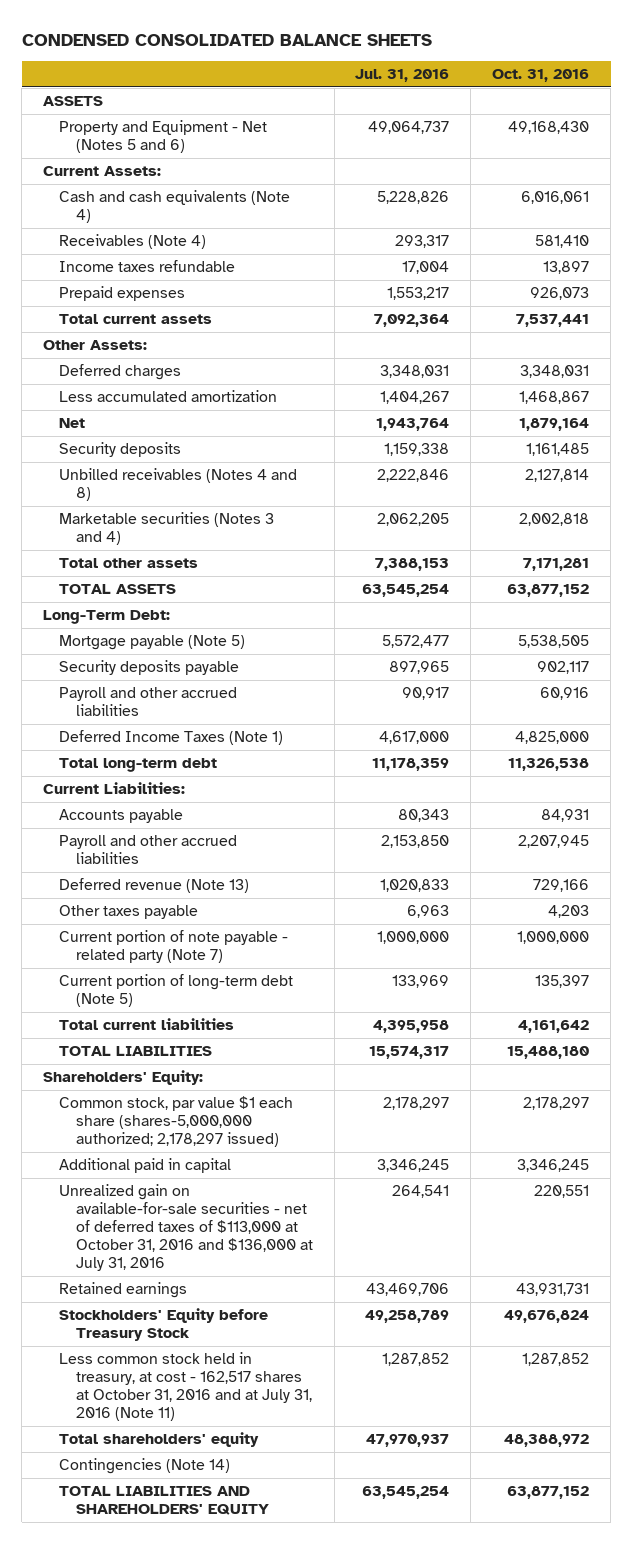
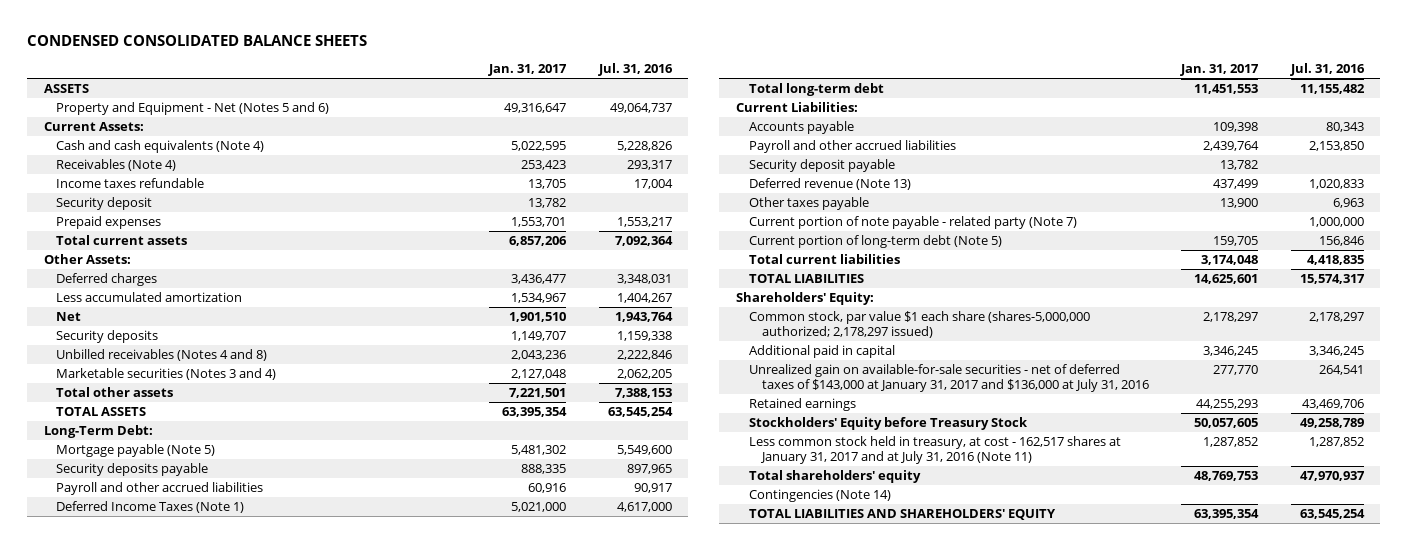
[492,69,590,83] Oct. 31, 2016 -> none
none -> [488,63,568,76] Jan. 31, 2017
none -> [56,197,153,211] Security deposit
[382,635,450,649] 5,572,477 -> [616,445,672,456] 5,549,600
[372,758,450,772] 11,178,359 -> [1300,84,1366,95] 11,155,482
none -> [748,159,895,173] Security deposit payable
[392,975,450,989] 133,969 -> [1319,236,1365,247] 156,846
[373,1020,450,1034] 4,395,958 -> [1307,255,1365,266] 4,418,835
[59,1184,313,1272] Unrealized gain on available-for-sale securities - net of deferred taxes of $113,000 at October 31, 2016 and $136,000 at July 31, 2016 -> [748,364,1149,392] Unrealized gain on available-for-sale securities - net of deferred taxes of $143,000 at January 31, 2017 and $136,000 at July 31, 2016
[59,1352,312,1422] Less common stock held in treasury, at cost - 162,517 shares at October 31, 2016 and at July 31, 2016 (Note 11) -> [748,436,1121,464] Less common stock held in treasury, at cost - 162,517 shares at January 31, 2017 and at July 31, 2016 (Note 11)

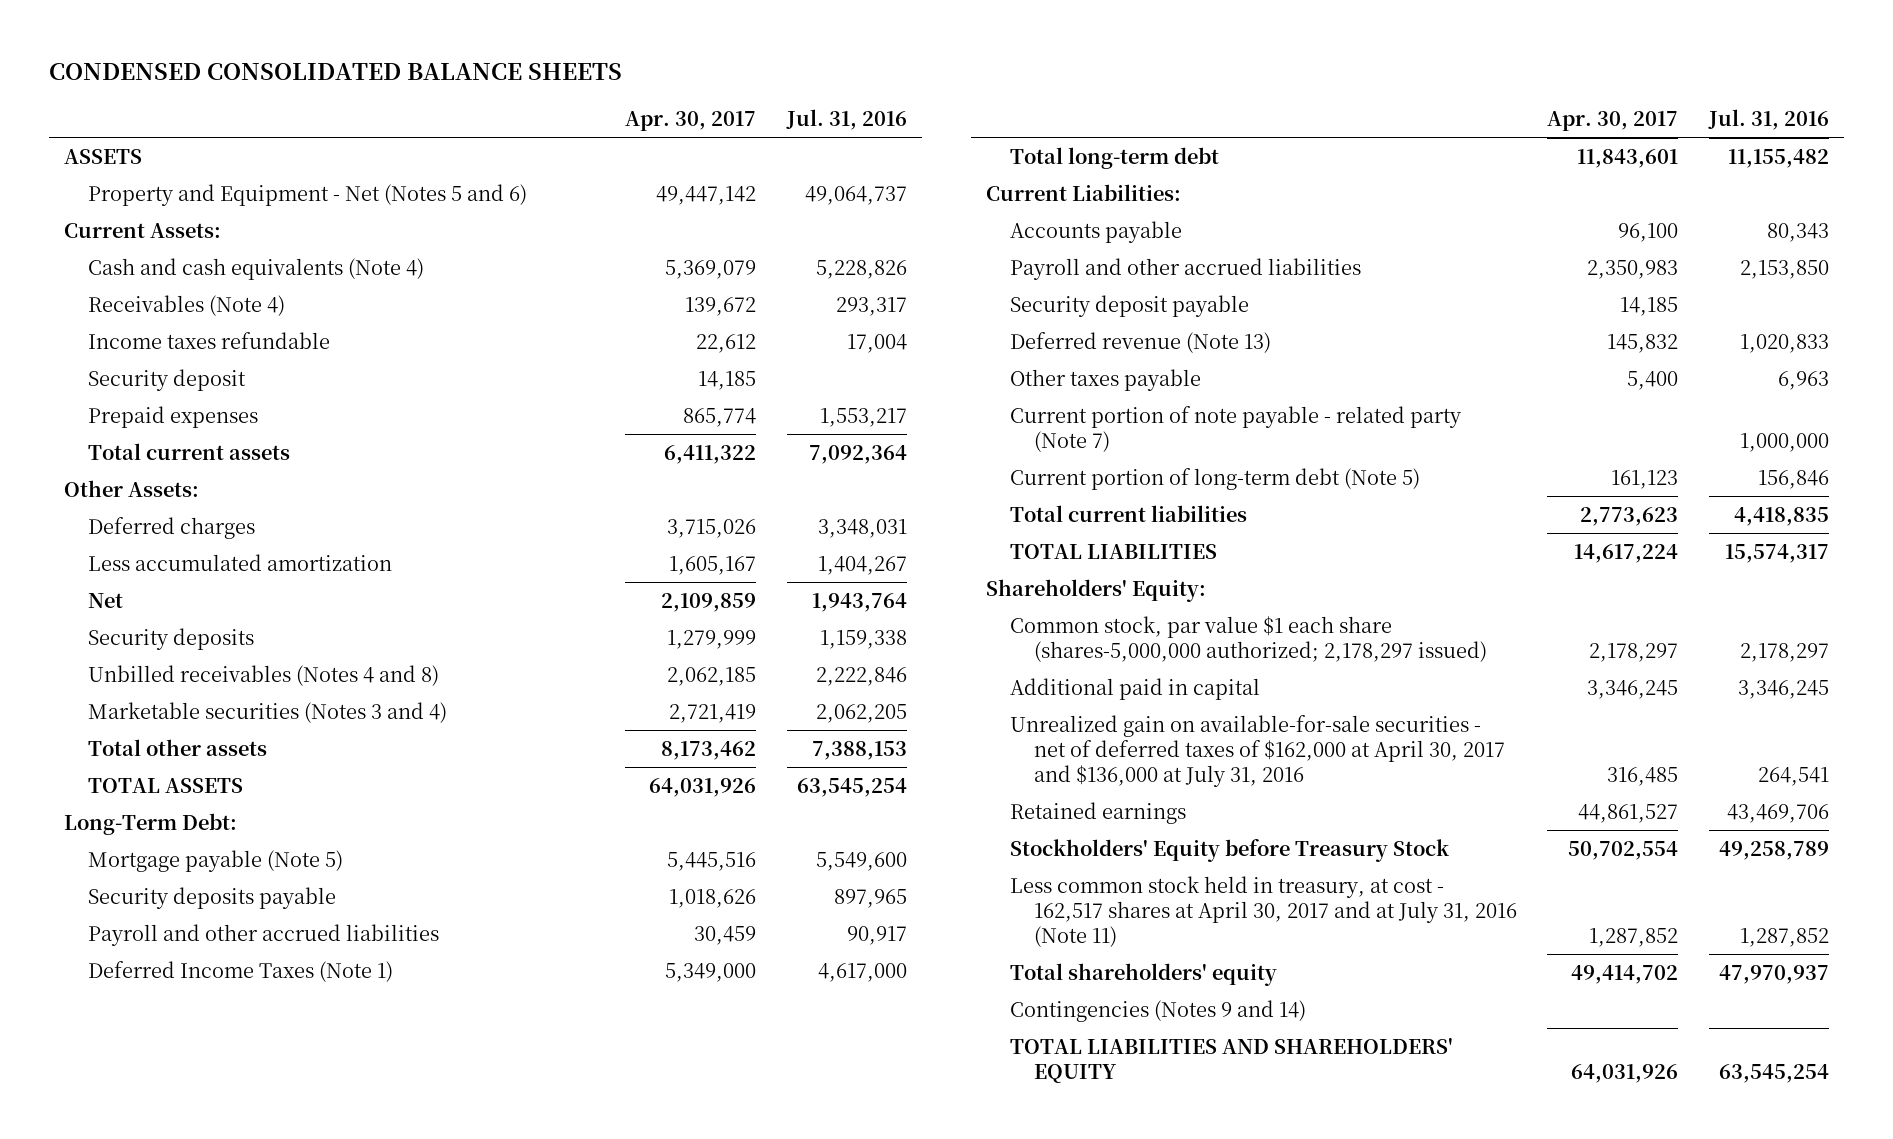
[488,63,568,76] Jan. 31, 2017 -> none
none -> [625,110,757,131] Apr. 30, 2017
[748,364,1149,392] Unrealized gain on available-for-sale securities - net of deferred taxes of $143,000 at January 31, 2017 and $136,000 at July 31, 2016 -> [1010,714,1506,787] Unrealized gain on available-for-sale securities - net of deferred taxes of $162,000 at April 30, 2017 and $136,000 at July 31, 2016
[748,436,1121,464] Less common stock held in treasury, at cost - 162,517 shares at January 31, 2017 and at July 31, 2016 (Note 11) -> [1010,875,1518,947] Less common stock held in treasury, at cost - 162,517 shares at April 30, 2017 and at July 31, 2016 (Note 11)
[748,489,891,503] Contingencies (Note 14) -> [1010,999,1307,1022] Contingencies (Notes 9 and 14)

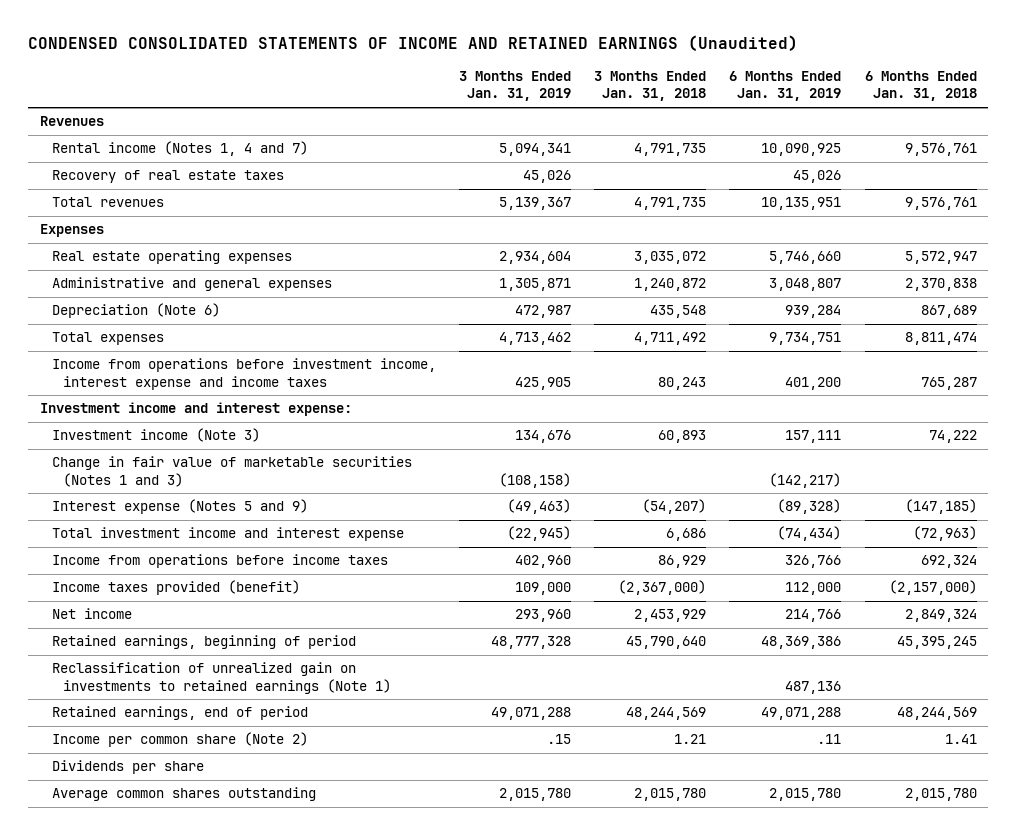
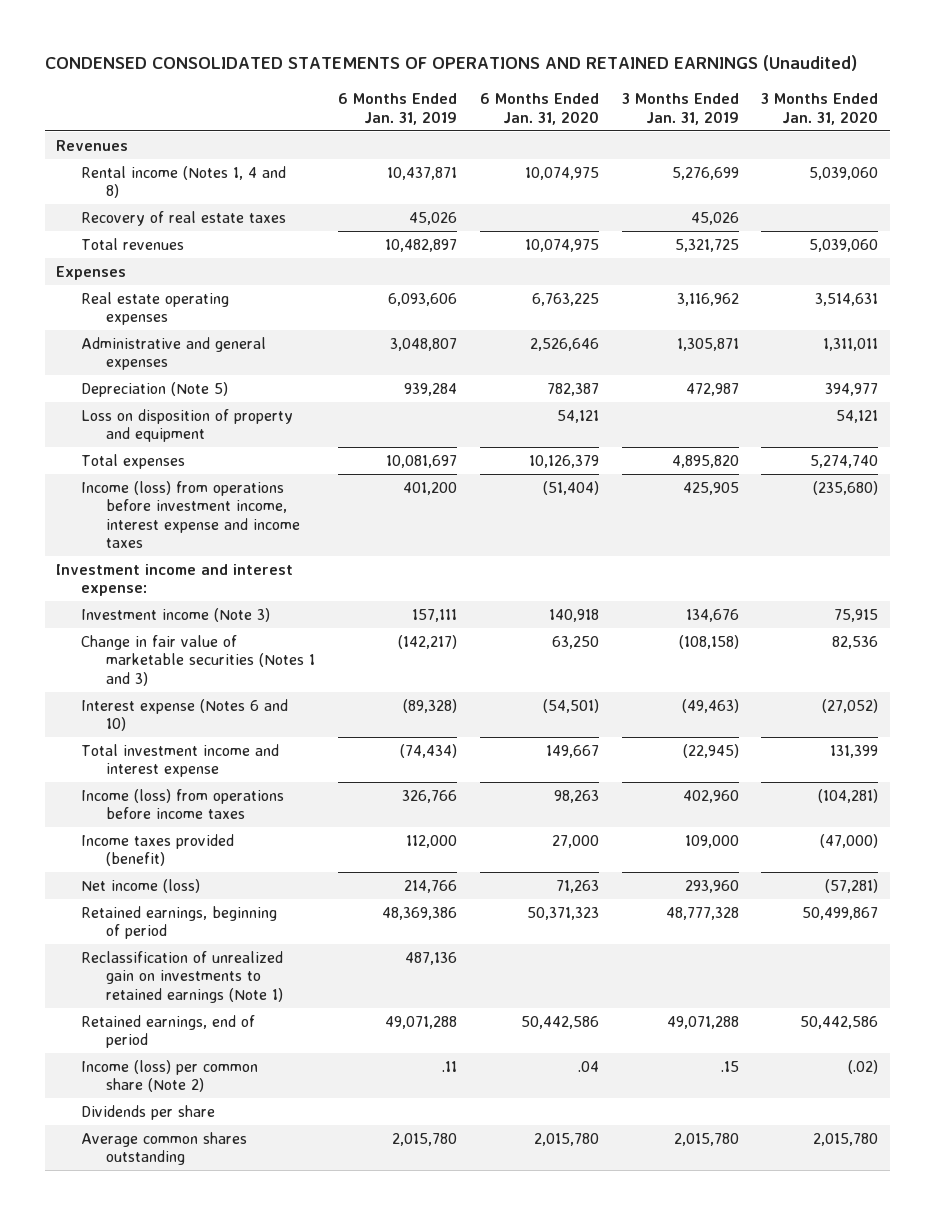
[28,35,799,52] CONDENSED CONSOLIDATED STATEMENTS OF INCOME AND RETAINED EARNINGS (Unaudited) -> [44,55,857,72] CONDENSED CONSOLIDATED STATEMENTS OF OPERATIONS AND RETAINED EARNINGS (Unaudited)
[594,71,707,102] 3 Months Ended Jan. 31, 2018 -> none
[864,71,977,102] 6 Months Ended Jan. 31, 2018 -> none
none -> [479,93,599,125] 6 Months Ended Jan. 31, 2020
none -> [761,93,879,125] 3 Months Ended Jan. 31, 2020
[51,141,308,157] Rental income (Notes 1, 4 and 7) -> [81,165,287,199] Rental income (Notes 1, 4 and 8)
[498,143,571,157] 5,094,341 -> [671,166,739,180] 5,276,699
[761,143,842,157] 10,090,925 -> [386,166,457,180] 10,437,871
[498,197,571,211] 5,139,367 -> [674,238,739,252] 5,321,725
[761,197,842,211] 10,135,951 -> [384,238,457,252] 10,482,897
[498,251,571,265] 2,934,604 -> [676,292,739,306] 3,116,962
[769,251,842,265] 5,746,660 -> [387,292,457,306] 6,093,606
[51,303,220,319] Depreciation (Note 6) -> [81,381,229,397] Depreciation (Note 5)
none -> [81,408,294,443] Loss on disposition of property and equipment
[498,332,571,346] 4,713,462 -> [671,454,739,468] 4,895,820
[769,332,842,346] 9,734,751 -> [385,454,457,468] 10,081,697
[51,358,436,390] Income from operations before investment income, interest expense and income taxes -> [81,480,301,549] Income (loss) from operations before investment income, interest expense and income taxes
[51,499,308,515] Interest expense (Notes 5 and 9) -> [81,698,289,732] Interest expense (Notes 6 and 10)
[51,554,388,569] Income from operations before income taxes -> [81,788,285,820] Income (loss) from operations before income taxes
[51,608,132,620] Net income -> [81,878,201,893] Net income (loss)
[51,732,308,748] Income per common share (Note 2) -> [81,1059,259,1093] Income (loss) per common share (Note 2)

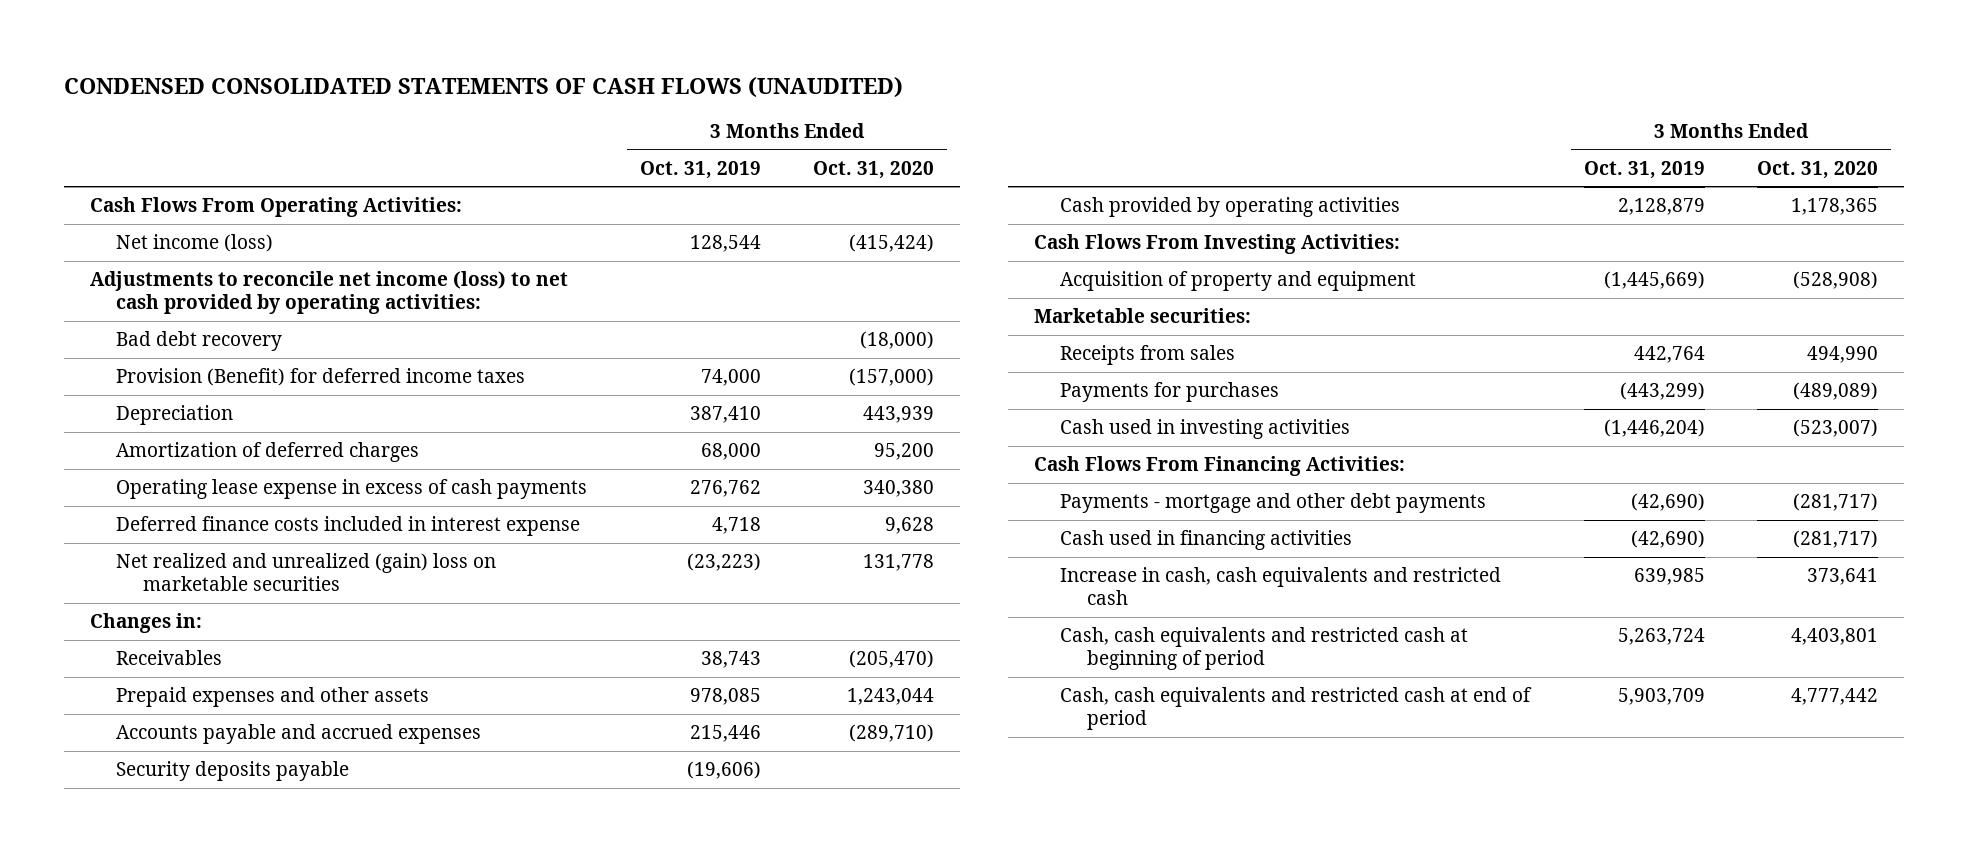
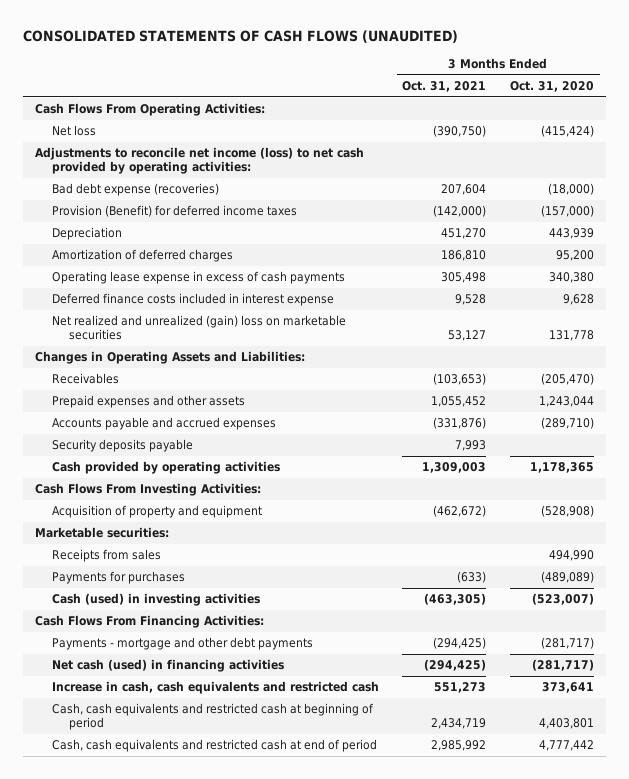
[64,76,904,98] CONDENSED CONSOLIDATED STATEMENTS OF CASH FLOWS (UNAUDITED) -> [22,30,458,44] CONSOLIDATED STATEMENTS OF CASH FLOWS (UNAUDITED)
[639,160,761,179] Oct. 31, 2019 -> none
none -> [402,81,487,93] Oct. 31, 2021
[116,234,274,253] Net income (loss) -> [51,125,96,137] Net loss
[116,331,283,352] Bad debt recovery -> none
none -> [51,183,219,197] Bad debt expense (recoveries)
[90,613,203,634] Changes in: -> [34,351,305,365] Changes in Operating Assets and Liabilities:
[1060,419,1351,440] Cash used in investing activities -> [51,593,260,607] Cash (used) in investing activities
[1060,530,1353,551] Cash used in financing activities -> [51,659,284,673] Net cash (used) in financing activities

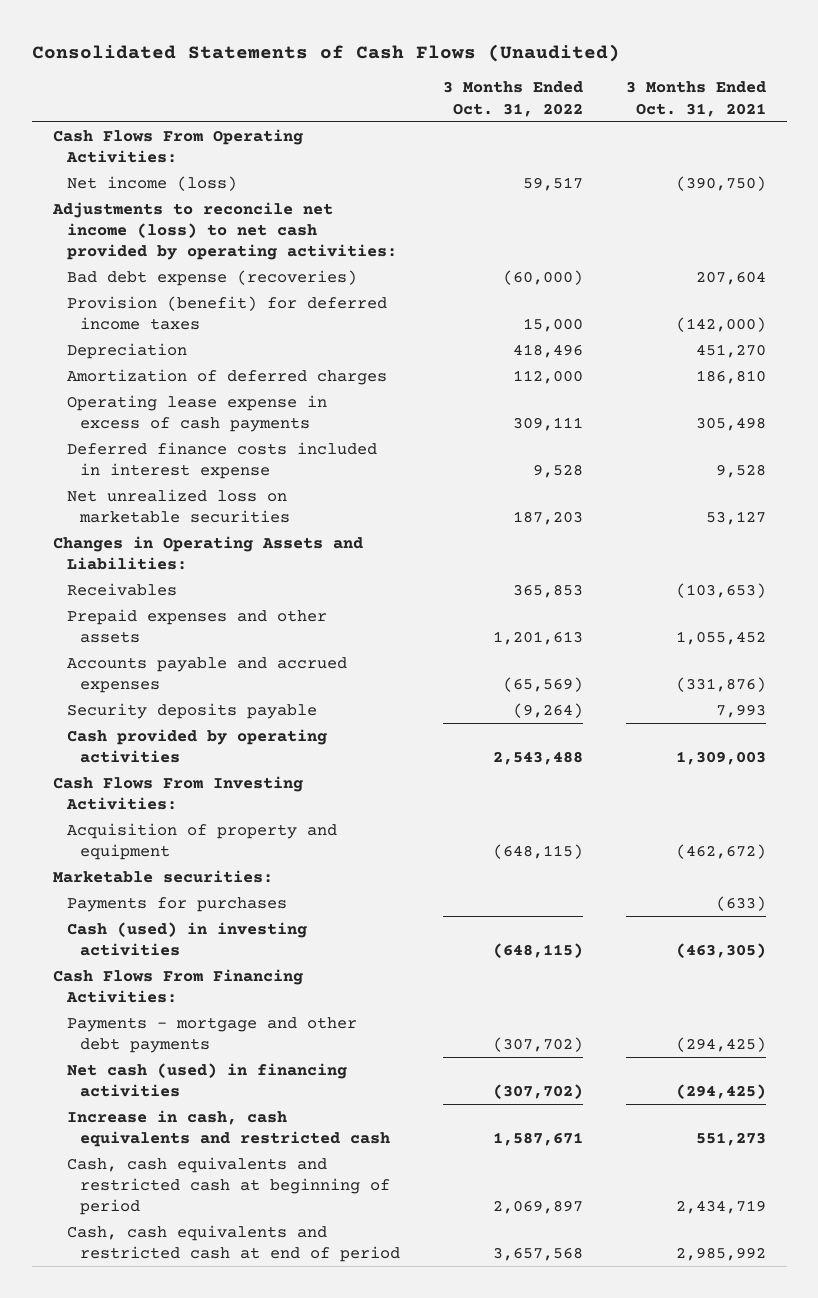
[22,30,458,44] CONSOLIDATED STATEMENTS OF CASH FLOWS (UNAUDITED) -> [31,43,620,62] Consolidated Statements of Cash Flows (Unaudited)
[510,81,595,93] Oct. 31, 2020 -> none
none -> [442,81,583,117] 3 Months Ended Oct. 31, 2022
[51,125,96,137] Net loss -> [66,175,237,191] Net income (loss)
[51,205,297,218] Provision (Benefit) for deferred income taxes -> [66,295,387,330] Provision (benefit) for deferred income taxes
[51,315,346,340] Net realized and unrealized (gain) loss on marketable securities -> [66,488,291,523] Net unrealized loss on marketable securities
[51,549,161,563] Receipts from sales -> none

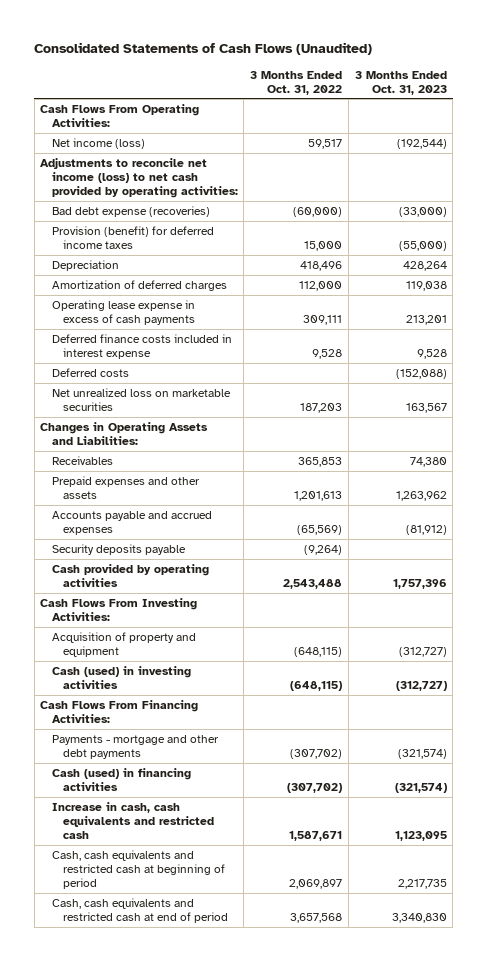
[625,81,766,117] 3 Months Ended Oct. 31, 2021 -> none
none -> [354,70,447,95] 3 Months Ended Oct. 31, 2023
none -> [51,367,129,377] Deferred costs
[52,869,273,883] Marketable securities: -> none
[66,896,287,912] Payments for purchases -> none
[66,1062,347,1097] Net cash (used) in financing activities -> [51,767,191,791] Cash (used) in financing activities

